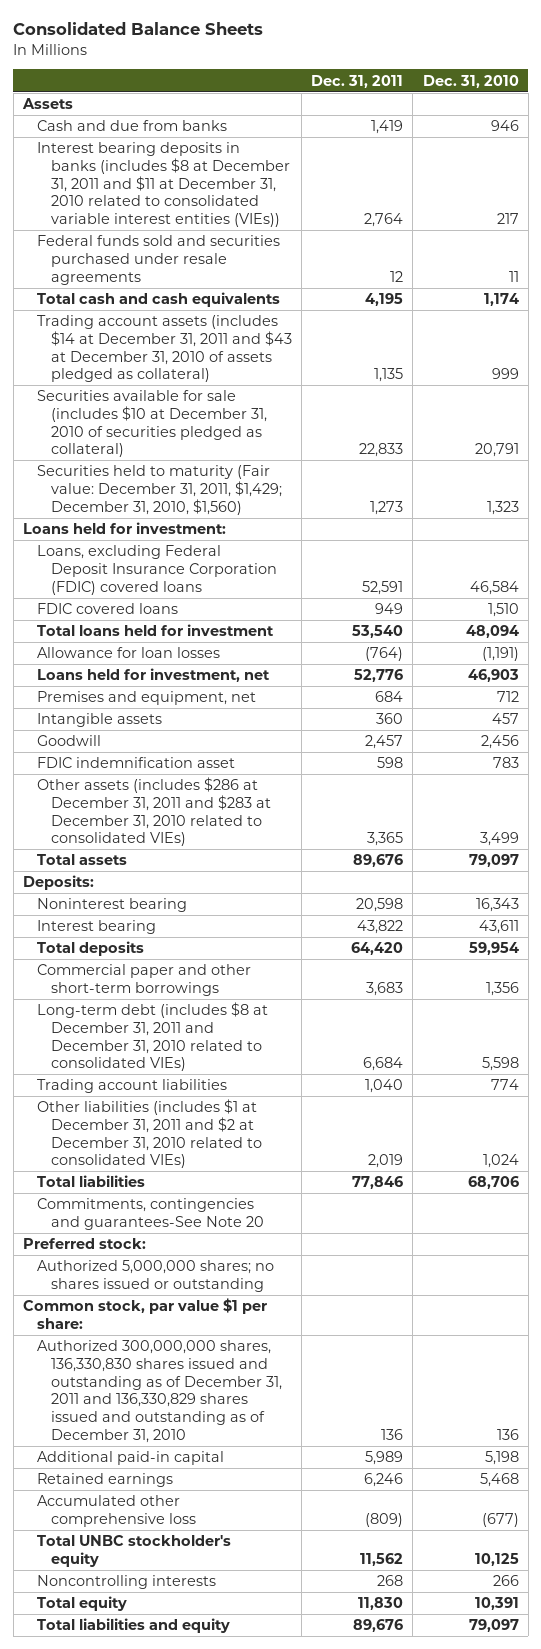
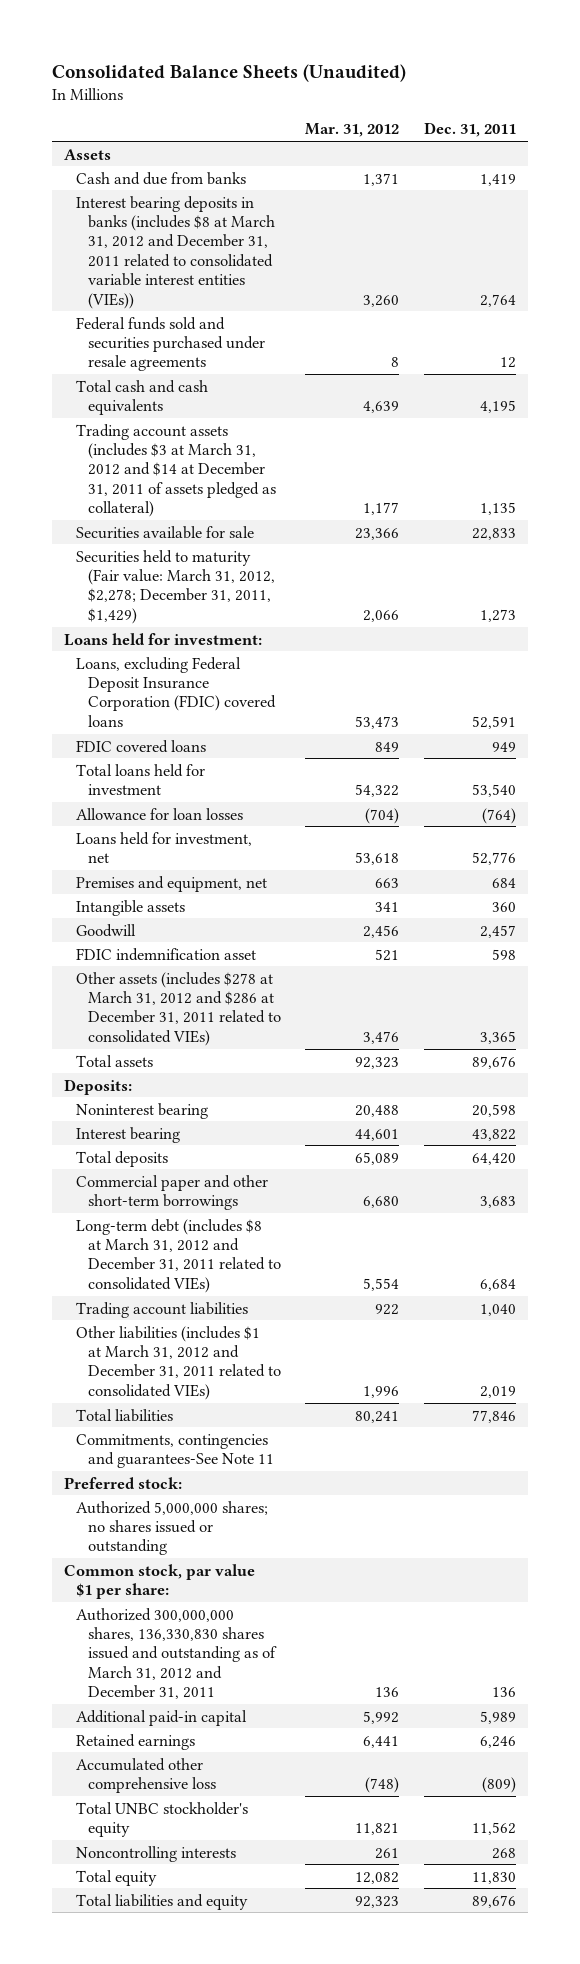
[13,22,264,36] Consolidated Balance Sheets -> [52,63,407,82] Consolidated Balance Sheets (Unaudited)
[422,74,519,88] Dec. 31, 2010 -> none
none -> [305,123,400,138] Mar. 31, 2012
[36,142,290,227] Interest bearing deposits in banks (includes $8 at December 31, 2011 and $11 at December 31, 2010 related to consolidated variable interest entities (VIEs)) -> [76,195,275,309] Interest bearing deposits in banks (includes $8 at March 31, 2012 and December 31, 2011 related to consolidated variable interest entities (VIEs))
[36,315,292,383] Trading account assets (includes $14 at December 31, 2011 and $43 at December 31, 2010 of assets pledged as collateral) -> [76,423,276,518] Trading account assets (includes $3 at March 31, 2012 and $14 at December 31, 2011 of assets pledged as collateral)
[36,390,267,458] Securities available for sale (includes $10 at December 31, 2010 of securities pledged as collateral) -> [76,525,255,539] Securities available for sale
[36,465,282,515] Securities held to maturity (Fair value: December 31, 2011, $1,429; December 31, 2010, $1,560) -> [76,549,275,624] Securities held to maturity (Fair value: March 31, 2012, $2,278; December 31, 2011, $1,429)
[36,777,271,847] Other assets (includes $286 at December 31, 2011 and $283 at December 31, 2010 related to consolidated VIEs) -> [76,971,281,1046] Other assets (includes $278 at March 31, 2012 and $286 at December 31, 2011 related to consolidated VIEs)
[36,1002,268,1072] Long-term debt (includes $8 at December 31, 2011 and December 31, 2010 related to consolidated VIEs) -> [76,1218,281,1293] Long-term debt (includes $8 at March 31, 2012 and December 31, 2011 related to consolidated VIEs)
[36,1099,262,1169] Other liabilities (includes $1 at December 31, 2011 and $2 at December 31, 2010 related to consolidated VIEs) -> [76,1325,281,1400] Other liabilities (includes $1 at March 31, 2012 and December 31, 2011 related to consolidated VIEs)
[36,1198,264,1230] Commitments, contingencies and guarantees-See Note 20 -> [76,1433,274,1468] Commitments, contingencies and guarantees-See Note 11
[36,1340,282,1443] Authorized 300,000,000 shares, 136,330,830 shares issued and outstanding as of December 31, 2011 and 136,330,829 shares issued and outstanding as of December 31, 2010 -> [76,1607,277,1700] Authorized 300,000,000 shares, 136,330,830 shares issued and outstanding as of March 31, 2012 and December 31, 2011

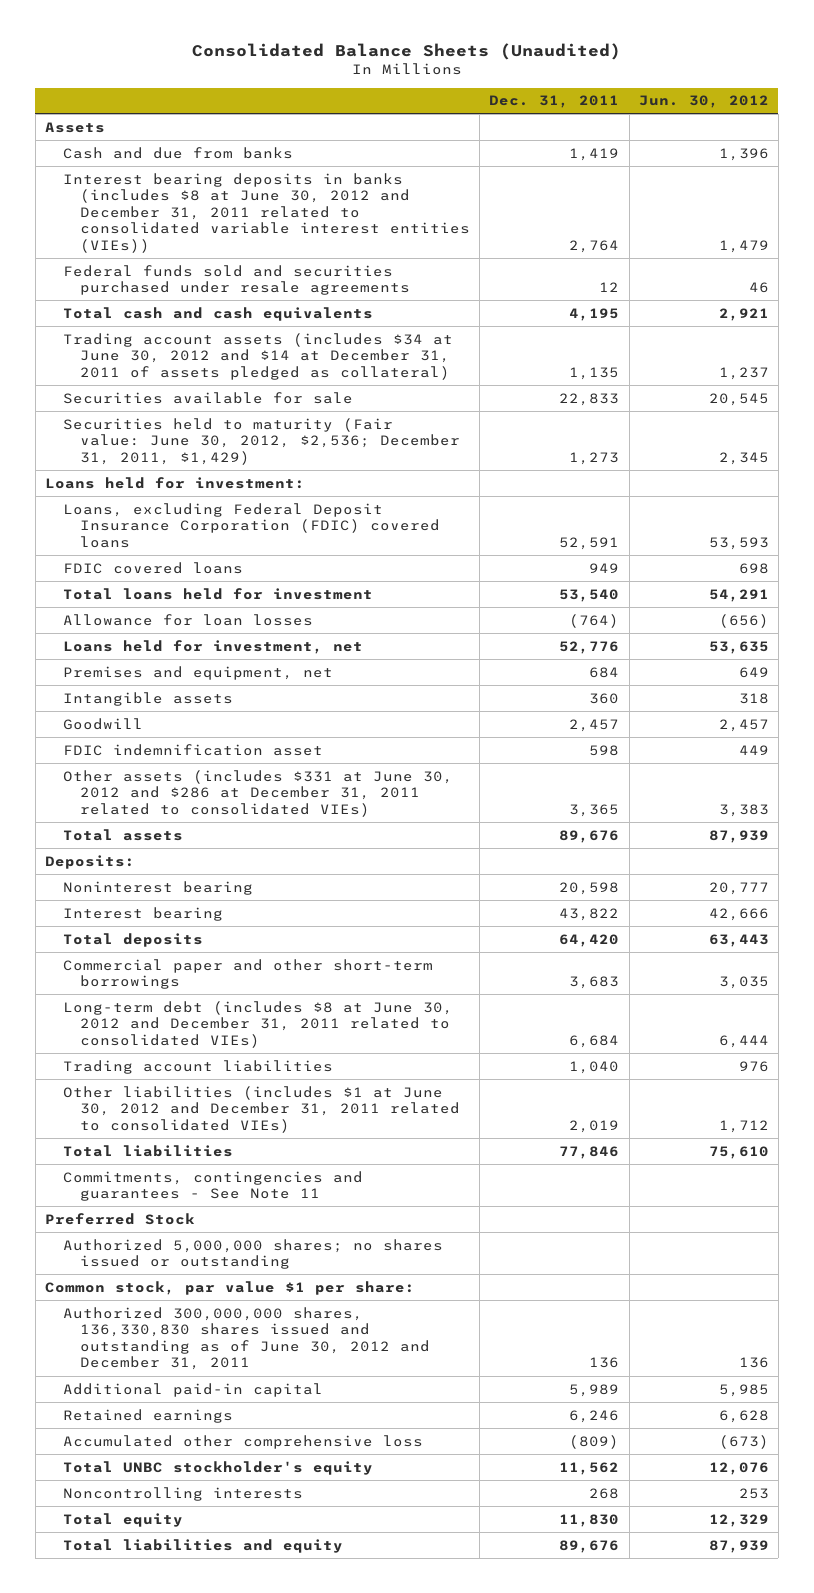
[305,123,400,138] Mar. 31, 2012 -> none
none -> [638,95,769,109] Jun. 30, 2012
[76,195,275,309] Interest bearing deposits in banks (includes $8 at March 31, 2012 and December 31, 2011 related to consolidated variable interest entities (VIEs)) -> [62,172,471,253] Interest bearing deposits in banks (includes $8 at June 30, 2012 and December 31, 2011 related to consolidated variable interest entities (VIEs))
[76,423,276,518] Trading account assets (includes $3 at March 31, 2012 and $14 at December 31, 2011 of assets pledged as collateral) -> [62,332,453,380] Trading account assets (includes $34 at June 30, 2012 and $14 at December 31, 2011 of assets pledged as collateral)
[76,549,275,624] Securities held to maturity (Fair value: March 31, 2012, $2,278; December 31, 2011, $1,429) -> [62,417,461,465] Securities held to maturity (Fair value: June 30, 2012, $2,536; December 31, 2011, $1,429)
[76,971,281,1046] Other assets (includes $278 at March 31, 2012 and $286 at December 31, 2011 related to consolidated VIEs) -> [62,769,453,817] Other assets (includes $331 at June 30, 2012 and $286 at December 31, 2011 related to consolidated VIEs)
[76,1218,281,1293] Long-term debt (includes $8 at March 31, 2012 and December 31, 2011 related to consolidated VIEs) -> [62,1000,453,1048] Long-term debt (includes $8 at June 30, 2012 and December 31, 2011 related to consolidated VIEs)
[76,1325,281,1400] Other liabilities (includes $1 at March 31, 2012 and December 31, 2011 related to consolidated VIEs) -> [62,1085,461,1133] Other liabilities (includes $1 at June 30, 2012 and December 31, 2011 related to consolidated VIEs)
[76,1433,274,1468] Commitments, contingencies and guarantees-See Note 11 -> [62,1170,363,1202] Commitments, contingencies and guarantees - See Note 11
[64,1476,183,1489] Preferred stock: -> [45,1212,196,1225] Preferred Stock
[76,1607,277,1700] Authorized 300,000,000 shares, 136,330,830 shares issued and outstanding as of March 31, 2012 and December 31, 2011 -> [62,1306,431,1371] Authorized 300,000,000 shares, 136,330,830 shares issued and outstanding as of June 30, 2012 and December 31, 2011

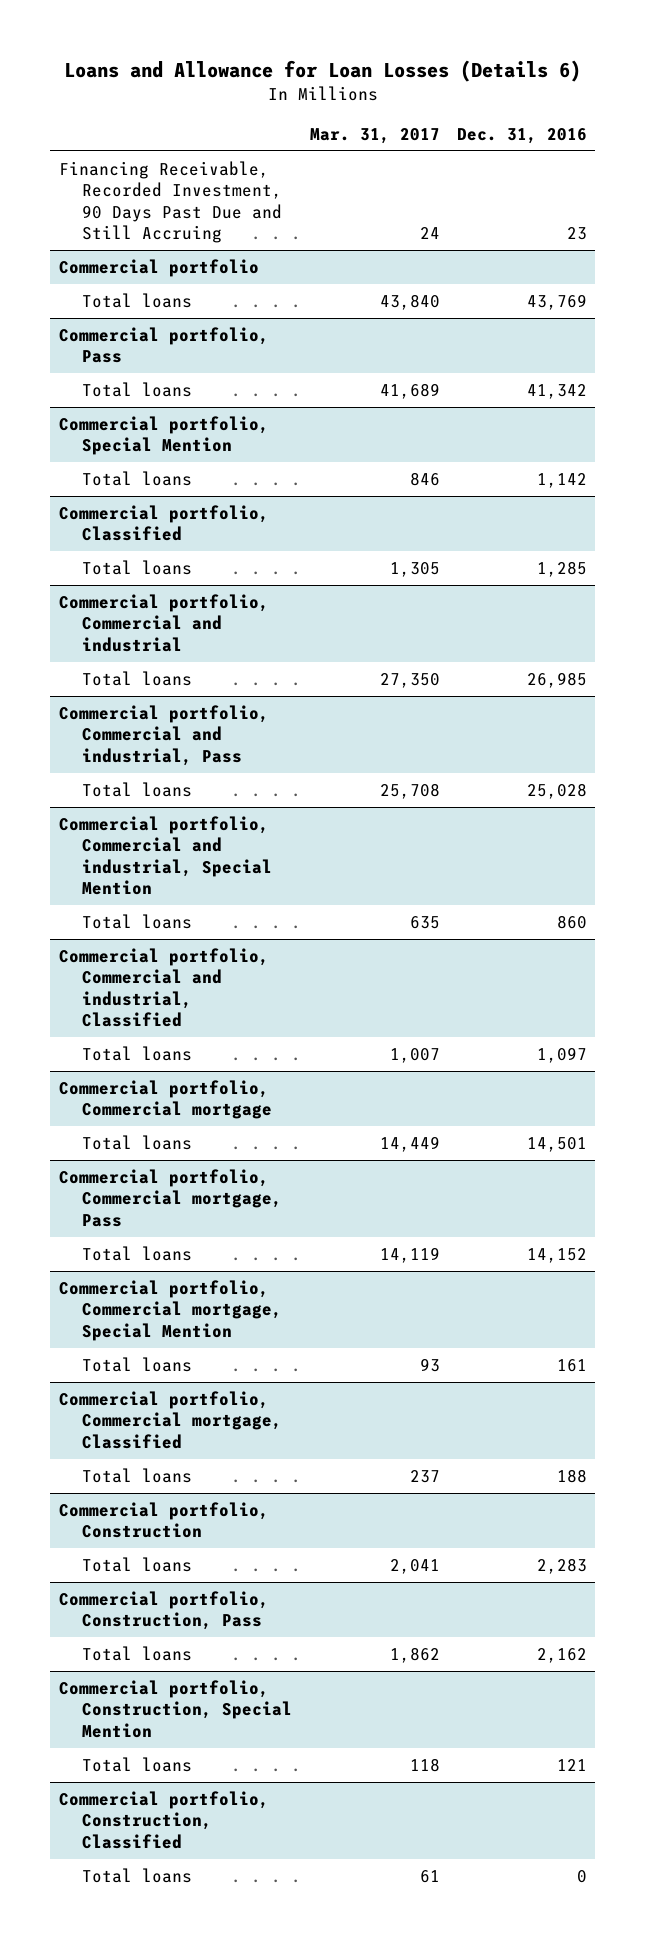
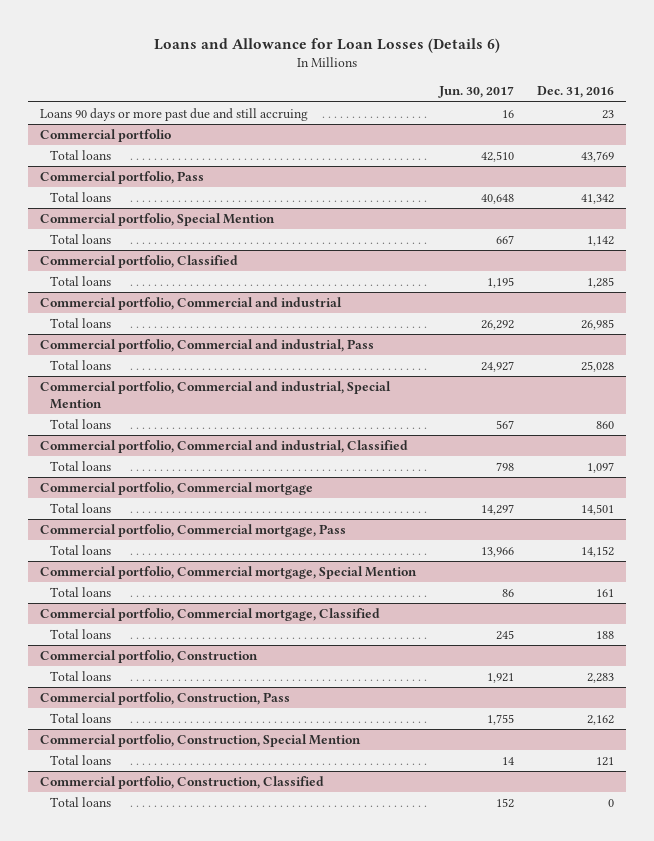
[309,128,440,145] Mar. 31, 2017 -> none
none -> [437,86,514,99] Jun. 30, 2017
[58,160,283,244] Financing Receivable, Recorded Investment, 90 Days Past Due and Still Accruing -> [39,107,308,121] Loans 90 days or more past due and still accruing

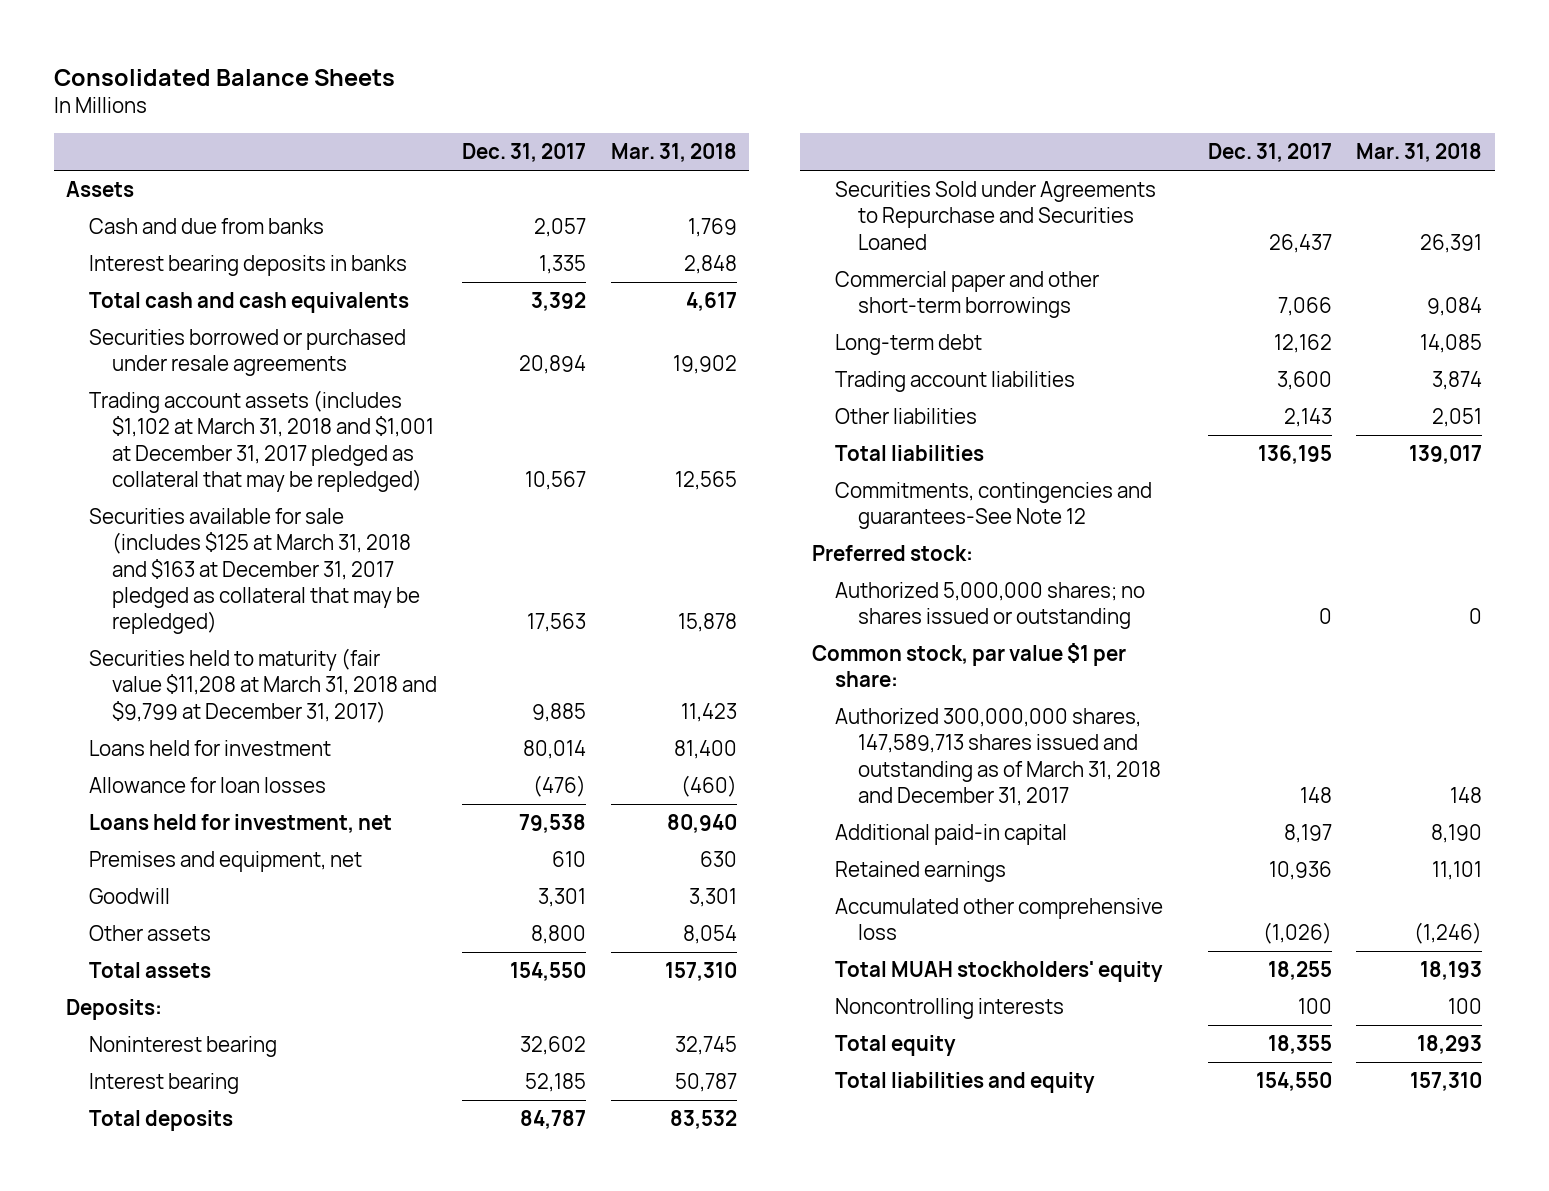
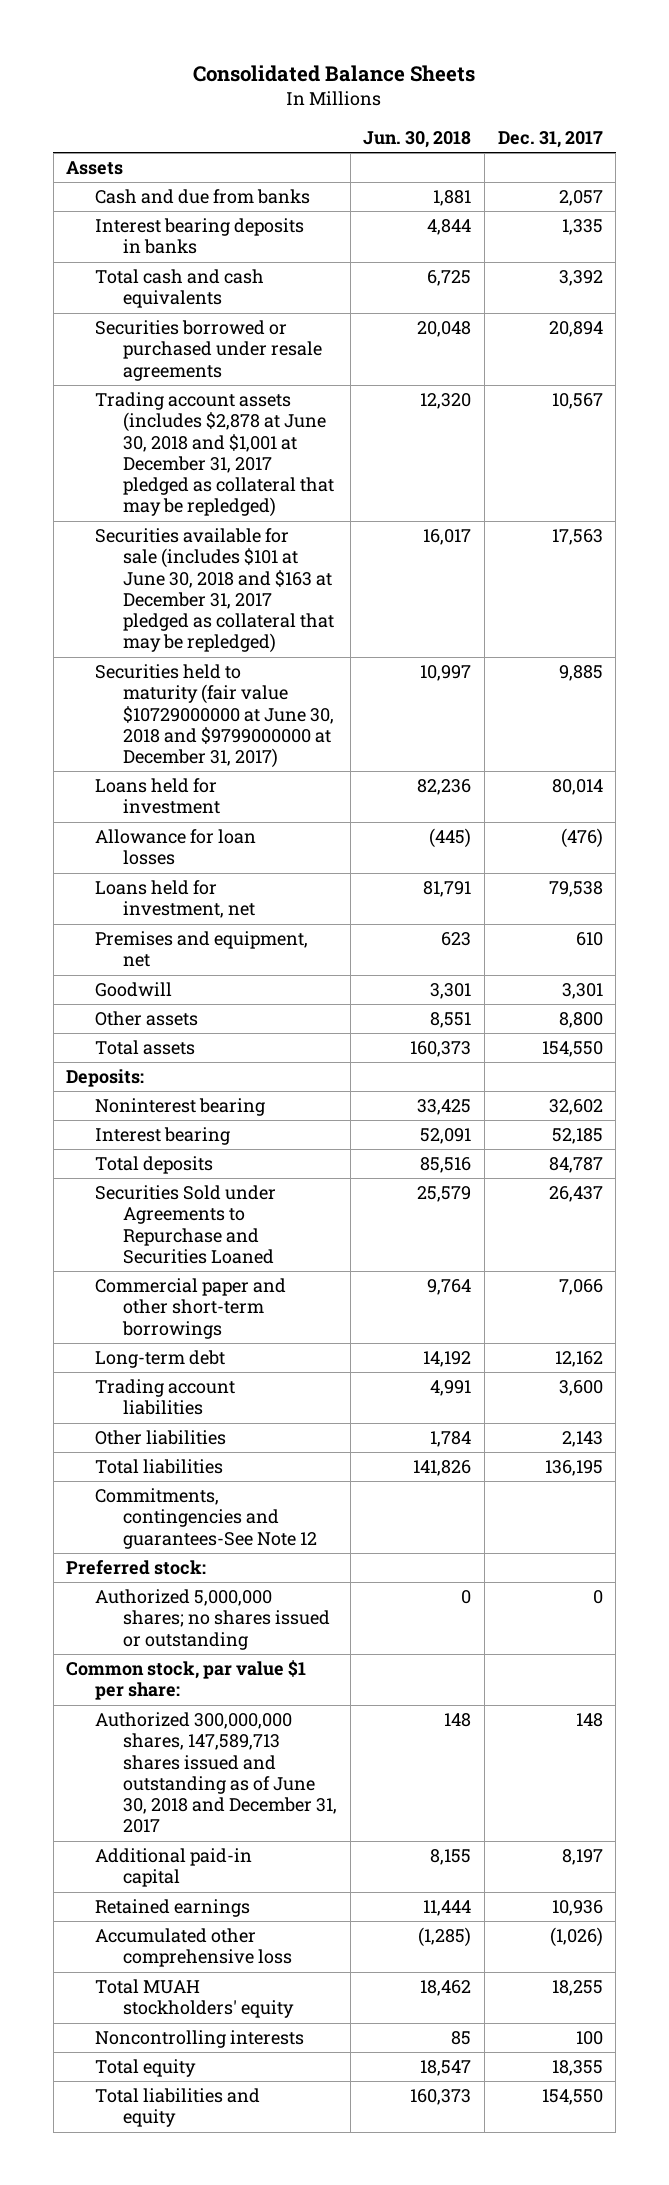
[610,143,737,163] Mar. 31, 2018 -> none
none -> [363,130,472,148] Jun. 30, 2018
[89,389,435,492] Trading account assets (includes $1,102 at March 31, 2018 and $1,001 at December 31, 2017 pledged as collateral that may be repledged) -> [94,392,335,518] Trading account assets (includes $2,878 at June 30, 2018 and $1,001 at December 31, 2017 pledged as collateral that may be repledged)
[89,507,421,635] Securities available for sale (includes $125 at March 31, 2018 and $163 at December 31, 2017 pledged as collateral that may be repledged) -> [94,528,335,654] Securities available for sale (includes $101 at June 30, 2018 and $163 at December 31, 2017 pledged as collateral that may be repledged)
[89,647,438,723] Securities held to maturity (fair value $11,208 at March 31, 2018 and $9,799 at December 31, 2017) -> [94,664,335,769] Securities held to maturity (fair value $10729000000 at June 30, 2018 and $9799000000 at December 31, 2017)
[835,707,1162,806] Authorized 300,000,000 shares, 147,589,713 shares issued and outstanding as of March 31, 2018 and December 31, 2017 -> [94,1712,338,1834] Authorized 300,000,000 shares, 147,589,713 shares issued and outstanding as of June 30, 2018 and December 31, 2017

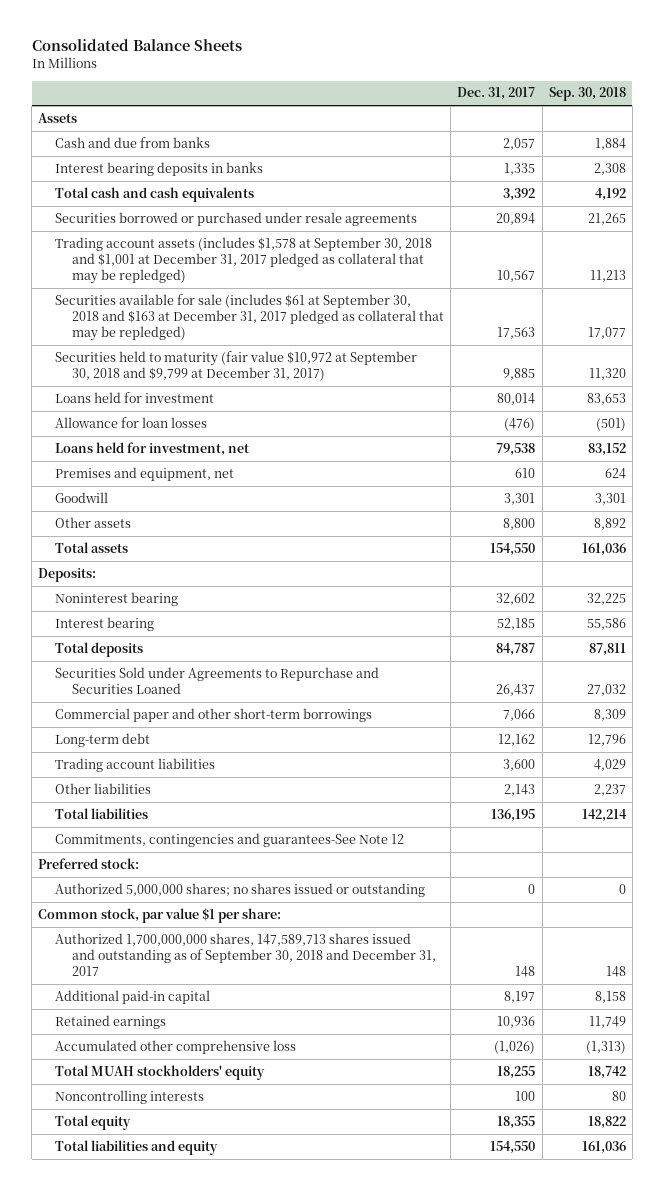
[363,130,472,148] Jun. 30, 2018 -> none
none -> [548,87,626,102] Sep. 30, 2018
[94,392,335,518] Trading account assets (includes $2,878 at June 30, 2018 and $1,001 at December 31, 2017 pledged as collateral that may be repledged) -> [55,236,433,285] Trading account assets (includes $1,578 at September 30, 2018 and $1,001 at December 31, 2017 pledged as collateral that may be repledged)
[94,528,335,654] Securities available for sale (includes $101 at June 30, 2018 and $163 at December 31, 2017 pledged as collateral that may be repledged) -> [55,293,445,342] Securities available for sale (includes $61 at September 30, 2018 and $163 at December 31, 2017 pledged as collateral that may be repledged)
[94,664,335,769] Securities held to maturity (fair value $10729000000 at June 30, 2018 and $9799000000 at December 31, 2017) -> [55,350,418,381] Securities held to maturity (fair value $10,972 at September 30, 2018 and $9,799 at December 31, 2017)
[94,1712,338,1834] Authorized 300,000,000 shares, 147,589,713 shares issued and outstanding as of June 30, 2018 and December 31, 2017 -> [55,932,437,977] Authorized 1,700,000,000 shares, 147,589,713 shares issued and outstanding as of September 30, 2018 and December 31, 2017

